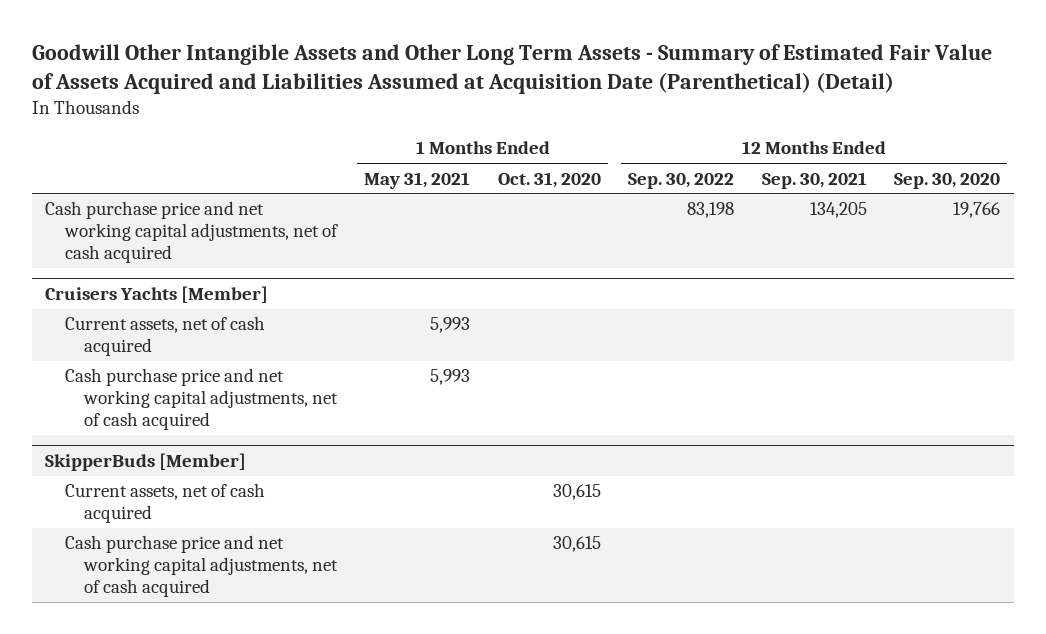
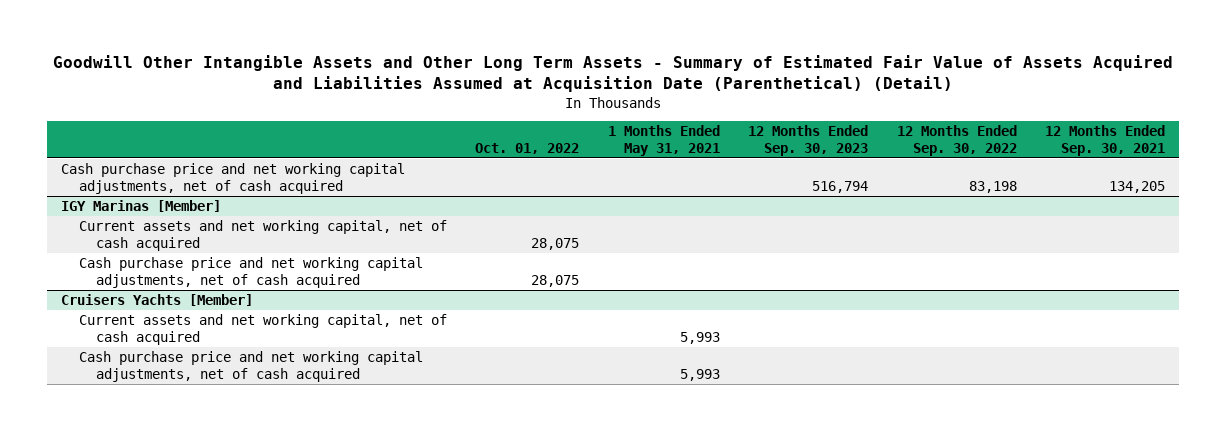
[497,171,601,188] Oct. 31, 2020 -> none
[894,172,1001,189] Sep. 30, 2020 -> none
none -> [475,142,580,154] Oct. 01, 2022
none -> [748,125,869,156] 12 Months Ended Sep. 30, 2023
none -> [61,199,222,212] IGY Marinas [Member]
none -> [78,219,447,251] Current assets and net working capital, net of cash acquired
none -> [78,256,423,288] Cash purchase price and net working capital adjustments, net of cash acquired
[64,316,265,357] Current assets, net of cash acquired -> [78,313,447,345] Current assets and net working capital, net of cash acquired
[45,453,247,472] SkipperBuds [Member] -> none
[64,483,265,524] Current assets, net of cash acquired -> none
[64,535,338,598] Cash purchase price and net working capital adjustments, net of cash acquired -> none

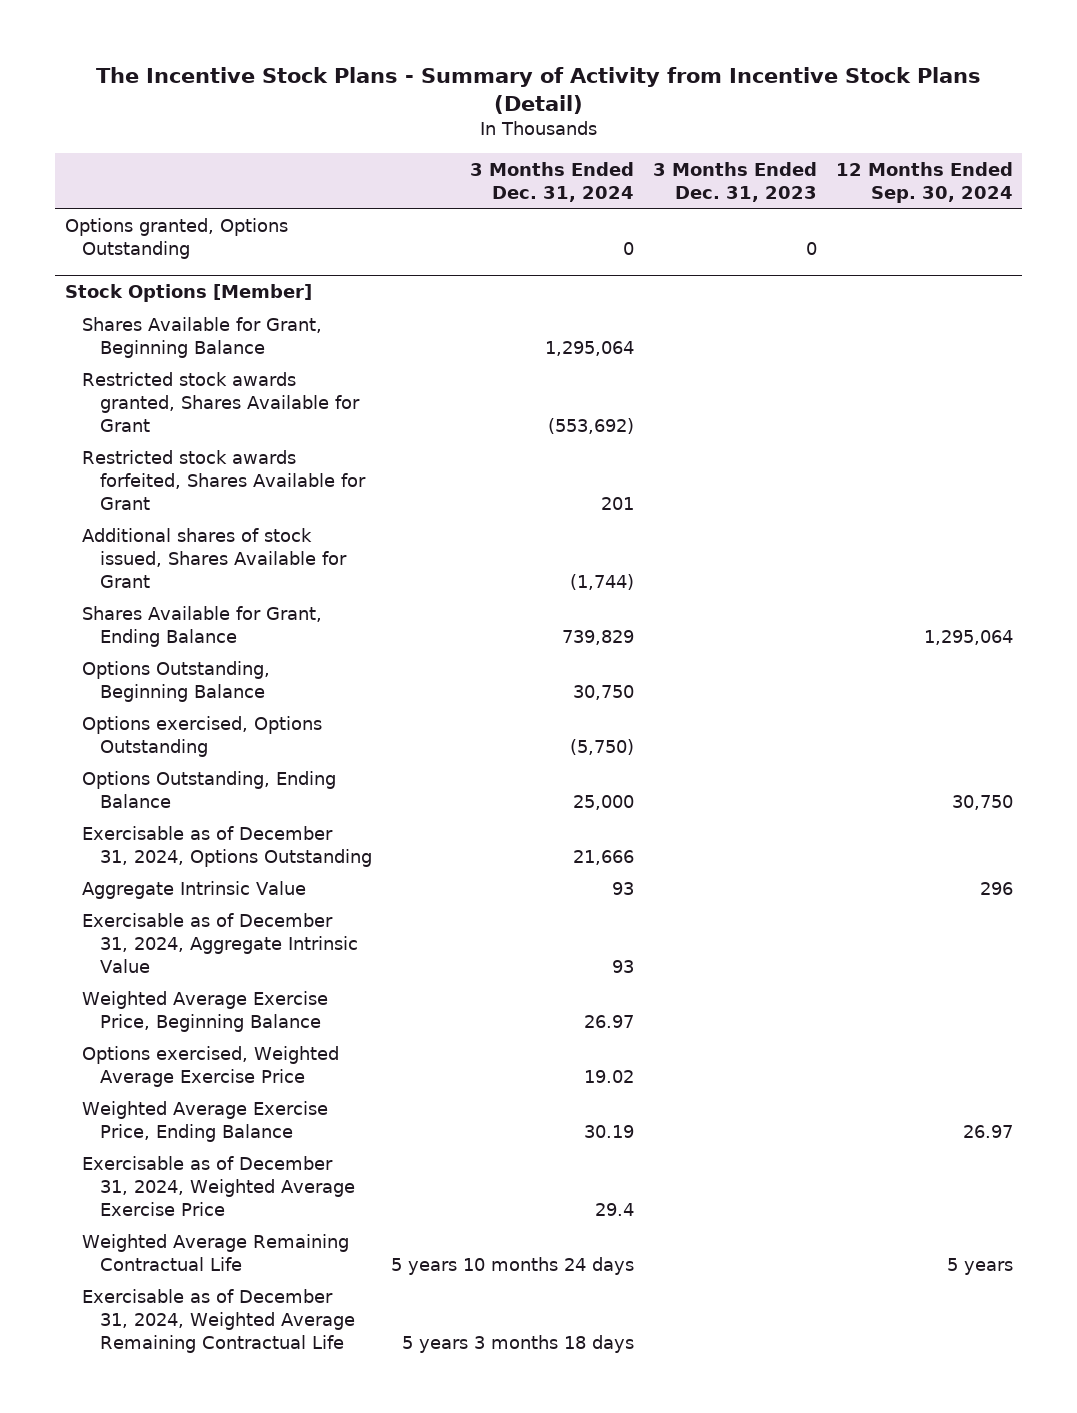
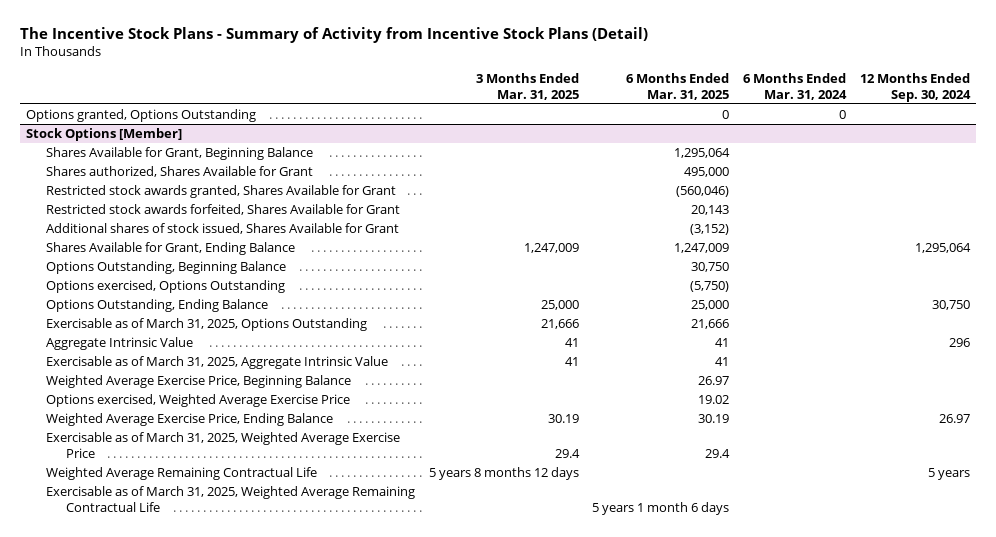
[469,161,634,202] 3 Months Ended Dec. 31, 2024 -> none
[652,161,817,202] 3 Months Ended Dec. 31, 2023 -> none
none -> [475,73,579,100] 3 Months Ended Mar. 31, 2025
none -> [626,73,730,100] 6 Months Ended Mar. 31, 2025
none -> [742,73,847,100] 6 Months Ended Mar. 31, 2024
none -> [46,165,314,177] Shares authorized, Shares Available for Grant
[82,825,372,867] Exercisable as of December 31, 2024, Options Outstanding -> [46,317,368,331] Exercisable as of March 31, 2025, Options Outstanding
[82,912,358,973] Exercisable as of December 31, 2024, Aggregate Intrinsic Value -> [46,355,389,369] Exercisable as of March 31, 2025, Aggregate Intrinsic Value
[82,1155,355,1216] Exercisable as of December 31, 2024, Weighted Average Exercise Price -> [46,431,401,458] Exercisable as of March 31, 2025, Weighted Average Exercise Price
[82,1288,355,1353] Exercisable as of December 31, 2024, Weighted Average Remaining Contractual Life -> [46,485,416,512] Exercisable as of March 31, 2025, Weighted Average Remaining Contractual Life

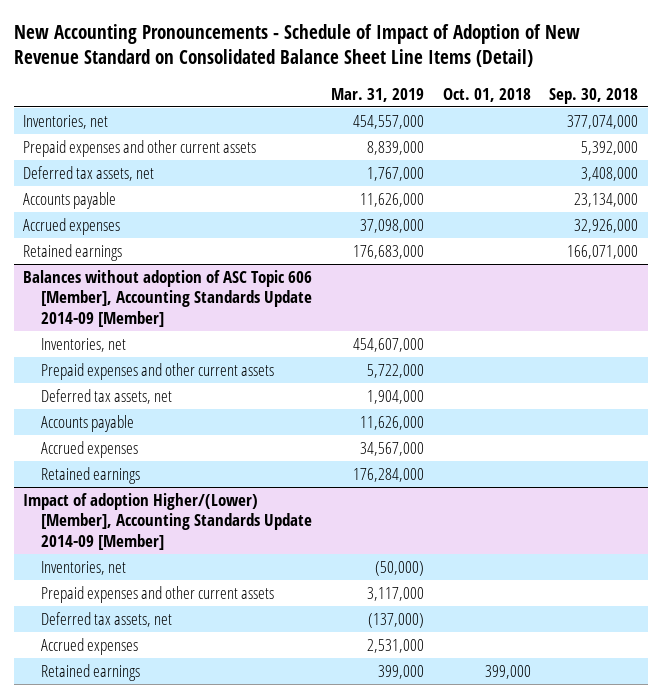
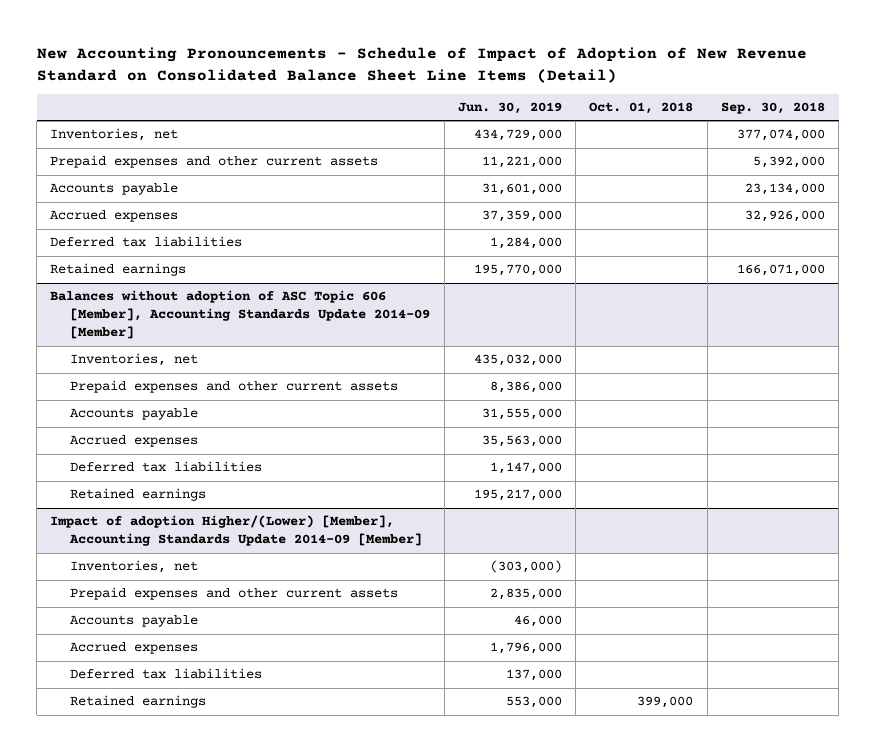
[330,87,424,102] Mar. 31, 2019 -> none
none -> [457,101,562,114] Jun. 30, 2019
[22,165,154,181] Deferred tax assets, net -> none
none -> [50,236,243,248] Deferred tax liabilities
[41,388,173,404] Deferred tax assets, net -> none
none -> [70,461,263,473] Deferred tax liabilities
[41,611,173,627] Deferred tax assets, net -> none
none -> [70,615,199,628] Accounts payable
none -> [70,668,263,680] Deferred tax liabilities

